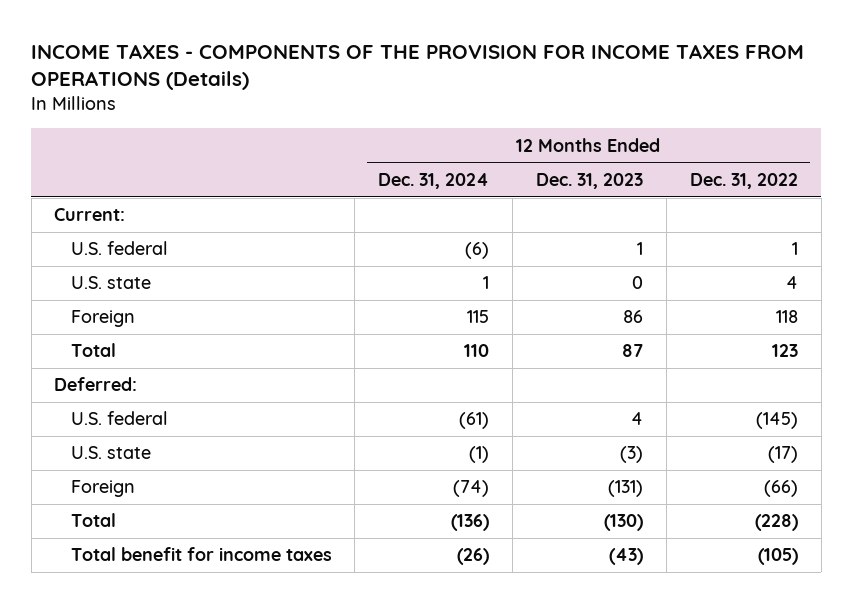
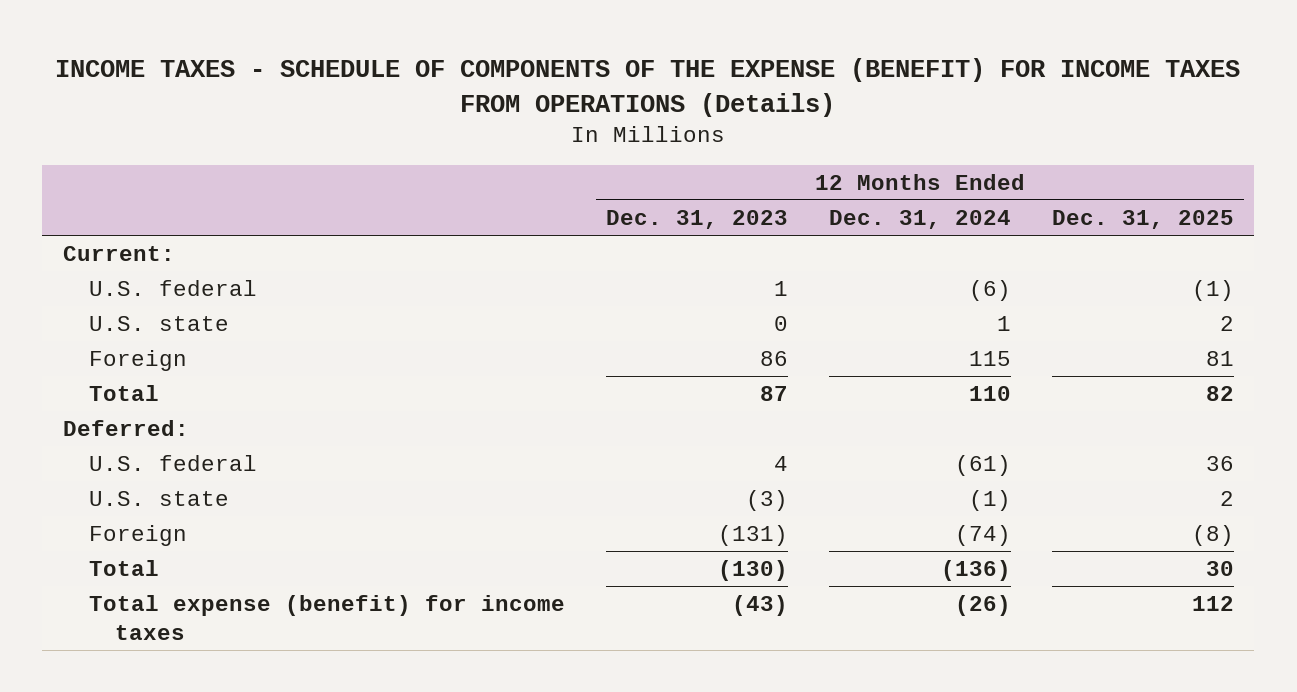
[31,43,805,91] INCOME TAXES - COMPONENTS OF THE PROVISION FOR INCOME TAXES FROM OPERATIONS (Details) -> [55,58,1241,117] INCOME TAXES - SCHEDULE OF COMPONENTS OF THE EXPENSE (BENEFIT) FOR INCOME TAXES FROM OPERATIONS (Details)
[689,172,798,189] Dec. 31, 2022 -> none
none -> [1051,209,1234,229] Dec. 31, 2025
[70,547,332,562] Total benefit for income taxes -> [88,595,565,640] Total expense (benefit) for income taxes

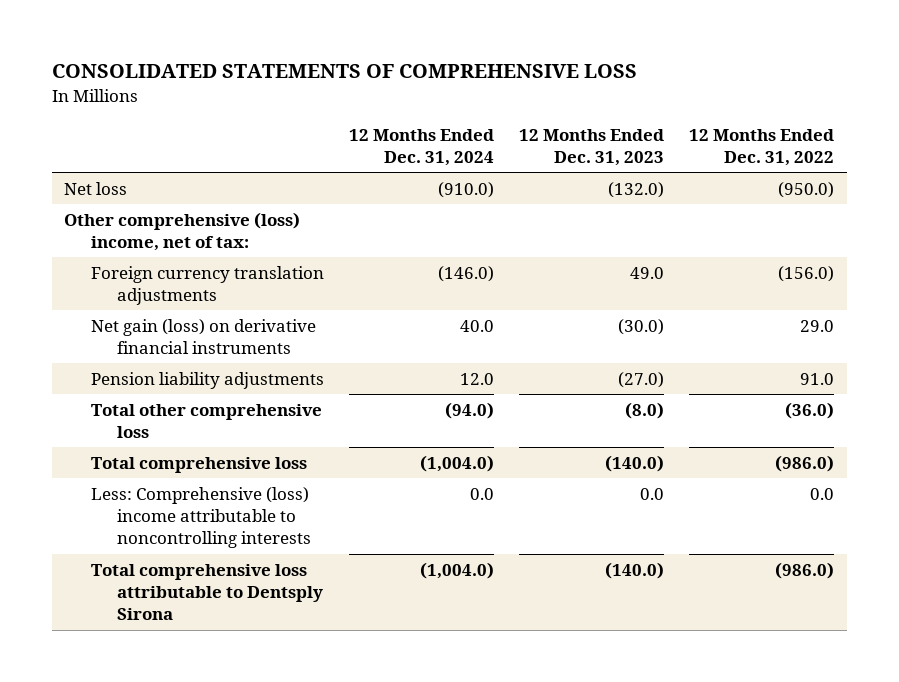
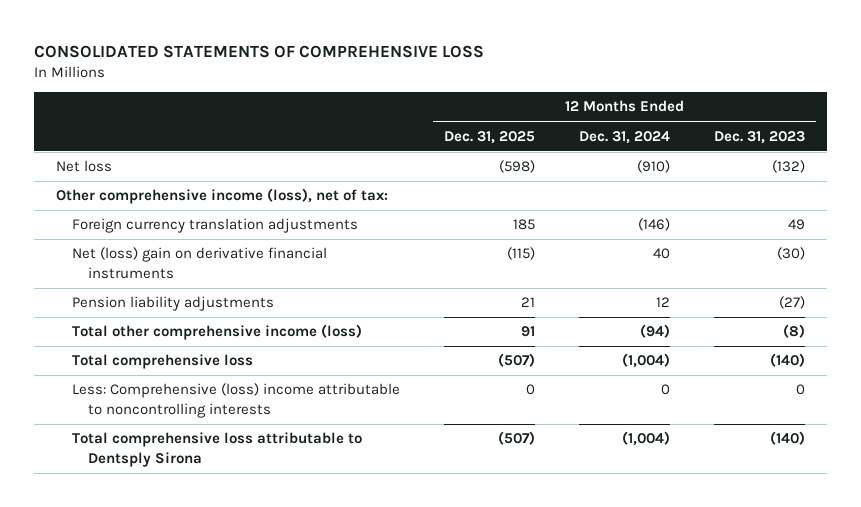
[689,128,835,166] 12 Months Ended Dec. 31, 2022 -> none
none -> [444,130,536,144] Dec. 31, 2025
[437,181,494,198] (910.0) -> [637,160,671,174] (910)
[608,181,665,198] (132.0) -> [772,160,806,174] (132)
[64,211,301,252] Other comprehensive (loss) income, net of tax: -> [55,188,388,205] Other comprehensive income (loss), net of tax:
[437,265,494,282] (146.0) -> [638,218,671,232] (146)
[630,266,665,279] 49.0 -> [788,219,806,231] 49
[90,318,316,355] Net gain (loss) on derivative financial instruments -> [71,247,327,279] Net (loss) gain on derivative financial instruments
[459,319,494,332] 40.0 -> [653,248,671,260] 40
[618,318,665,335] (30.0) -> [777,247,806,261] (30)
[459,372,494,385] 12.0 -> [656,297,671,308] 12
[618,371,665,388] (27.0) -> [779,296,806,310] (27)
[90,403,322,439] Total other comprehensive loss -> [71,324,362,341] Total other comprehensive income (loss)
[444,401,494,419] (94.0) -> [640,324,671,339] (94)
[625,401,665,419] (8.0) -> [783,324,806,339] (8)
[419,454,494,472] (1,004.0) -> [622,353,671,369] (1,004)
[605,454,665,472] (140.0) -> [770,353,806,368] (140)
[469,487,494,500] 0.0 -> [661,384,671,396] 0
[640,487,665,500] 0.0 -> [796,384,806,396] 0
[419,561,494,579] (1,004.0) -> [622,431,671,447] (1,004)
[605,561,665,579] (140.0) -> [770,431,806,446] (140)

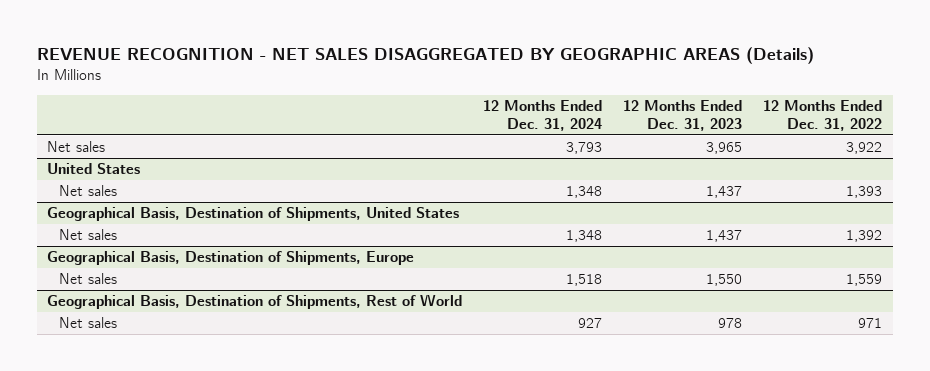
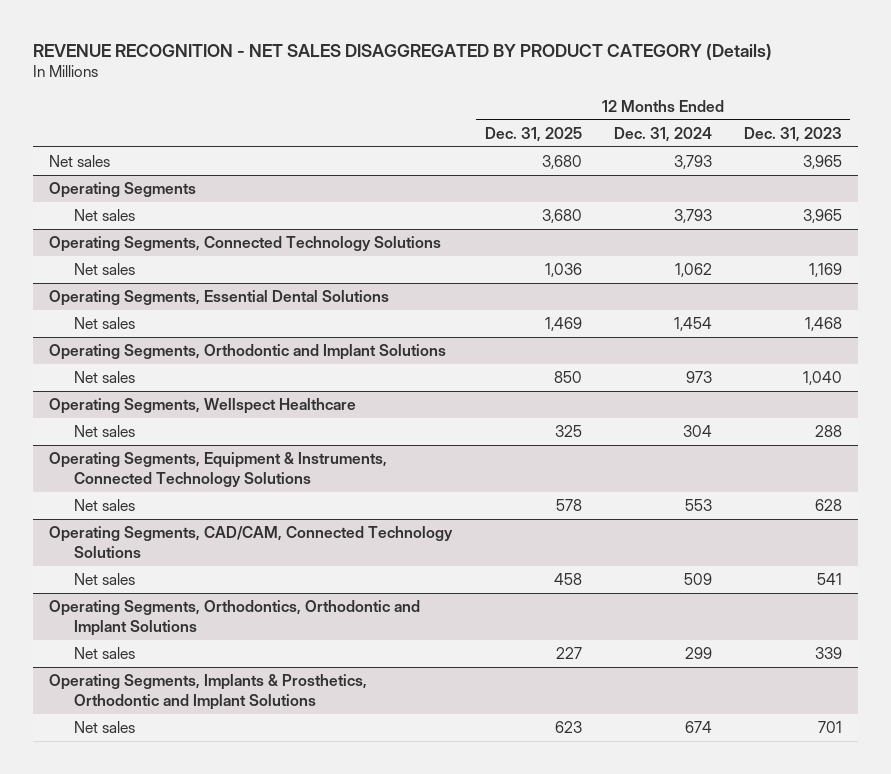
[36,47,814,65] REVENUE RECOGNITION - NET SALES DISAGGREGATED BY GEOGRAPHIC AREAS (Details) -> [33,43,773,60] REVENUE RECOGNITION - NET SALES DISAGGREGATED BY PRODUCT CATEGORY (Details)
[763,100,883,131] 12 Months Ended Dec. 31, 2022 -> none
none -> [484,126,582,142] Dec. 31, 2025
[47,163,141,175] United States -> none
[47,207,460,222] Geographical Basis, Destination of Shipments, United States -> none
[47,251,415,266] Geographical Basis, Destination of Shipments, Europe -> none
[47,294,463,310] Geographical Basis, Destination of Shipments, Rest of World -> none
none -> [49,182,197,199] Operating Segments
[566,186,603,199] 1,348 -> [673,209,712,224] 3,793
[706,186,743,199] 1,437 -> [803,209,843,224] 3,965
none -> [49,236,442,253] Operating Segments, Connected Technology Solutions
[566,230,603,243] 1,348 -> [674,263,712,278] 1,062
[706,230,743,243] 1,437 -> [809,263,843,278] 1,169
none -> [49,290,390,307] Operating Segments, Essential Dental Solutions
[566,274,603,287] 1,518 -> [673,317,712,332] 1,454
[706,274,743,287] 1,550 -> [805,317,843,332] 1,468
none -> [49,344,447,361] Operating Segments, Orthodontic and Implant Solutions
[578,318,603,329] 927 -> [685,371,712,384] 973
[718,318,743,329] 978 -> [803,371,843,386] 1,040
none -> [49,398,357,415] Operating Segments, Wellspect Healthcare
none -> [73,425,135,438] Net sales
none -> [49,452,388,487] Operating Segments, Equipment & Instruments, Connected Technology Solutions
none -> [73,499,135,512] Net sales
none -> [49,526,454,558] Operating Segments, CAD/CAM, Connected Technology Solutions
none -> [73,573,135,586] Net sales
none -> [49,600,421,636] Operating Segments, Orthodontics, Orthodontic and Implant Solutions
none -> [73,647,135,660] Net sales
none -> [49,674,368,710] Operating Segments, Implants & Prosthetics, Orthodontic and Implant Solutions
none -> [73,721,135,734] Net sales

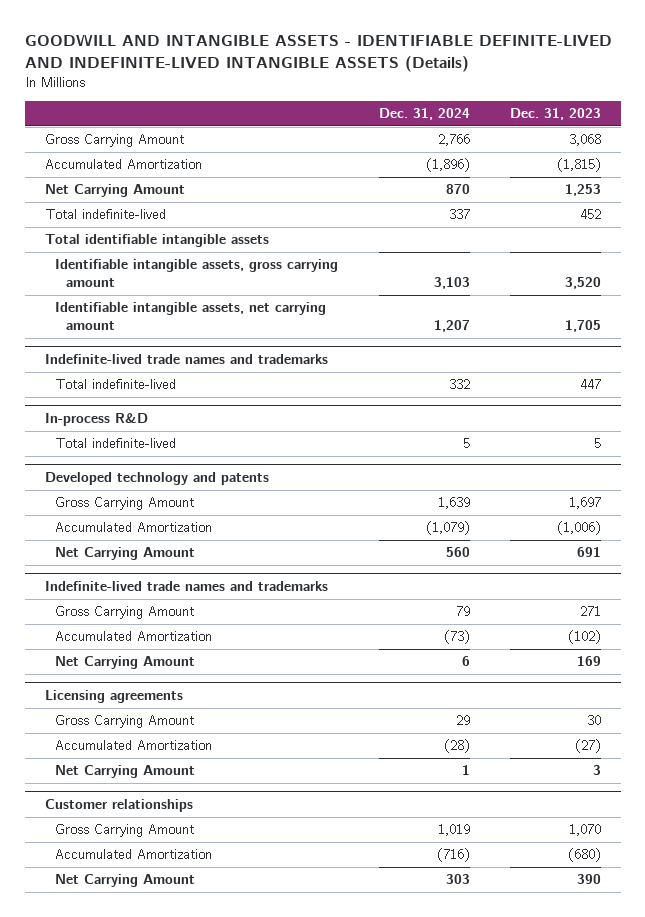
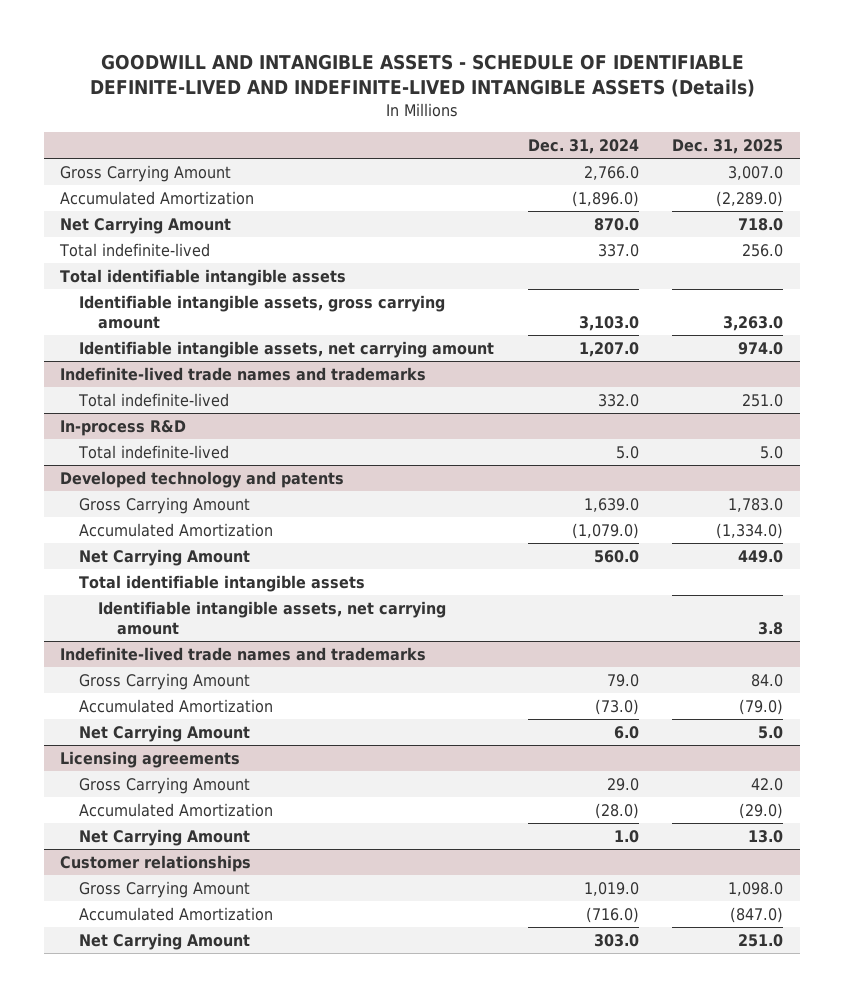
[24,34,612,72] GOODWILL AND INTANGIBLE ASSETS - IDENTIFIABLE DEFINITE-LIVED AND INDEFINITE-LIVED INTANGIBLE ASSETS (Details) -> [89,53,755,97] GOODWILL AND INTANGIBLE ASSETS - SCHEDULE OF IDENTIFIABLE DEFINITE-LIVED AND INDEFINITE-LIVED INTANGIBLE ASSETS (Details)
[509,108,601,121] Dec. 31, 2023 -> none
none -> [672,138,784,154] Dec. 31, 2025
[437,134,470,147] 2,766 -> [583,166,639,181] 2,766.0
[425,158,470,173] (1,896) -> [571,191,639,208] (1,896.0)
[445,184,470,195] 870 -> [593,218,639,232] 870.0
[448,209,470,220] 337 -> [597,244,639,258] 337.0
[433,277,470,290] 3,103 -> [578,315,639,331] 3,103.0
[433,320,470,333] 1,207 -> [578,342,639,358] 1,207.0
[448,379,470,390] 332 -> [597,394,639,408] 332.0
[462,438,470,449] 5 -> [615,446,639,460] 5.0
[437,497,470,510] 1,639 -> [583,498,639,513] 1,639.0
[425,521,470,536] (1,079) -> [571,523,639,540] (1,079.0)
[445,547,470,558] 560 -> [593,550,639,564] 560.0
none -> [79,575,366,593] Total identifiable intangible assets
none -> [98,601,447,635] Identifiable intangible assets, net carrying amount
[455,606,470,617] 79 -> [606,674,639,688] 79.0
[443,630,470,645] (73) -> [594,699,639,716] (73.0)
[461,656,470,667] 6 -> [613,726,639,740] 6.0
[455,715,470,726] 29 -> [606,778,639,792] 29.0
[443,739,470,754] (28) -> [594,803,639,820] (28.0)
[461,765,470,776] 1 -> [613,830,639,844] 1.0
[437,824,470,837] 1,019 -> [583,882,639,897] 1,019.0
[436,848,470,863] (716) -> [585,907,639,924] (716.0)
[445,874,470,885] 303 -> [593,934,639,948] 303.0

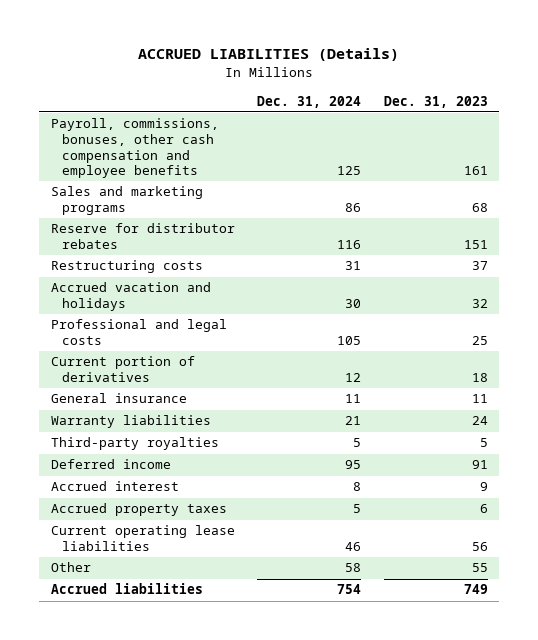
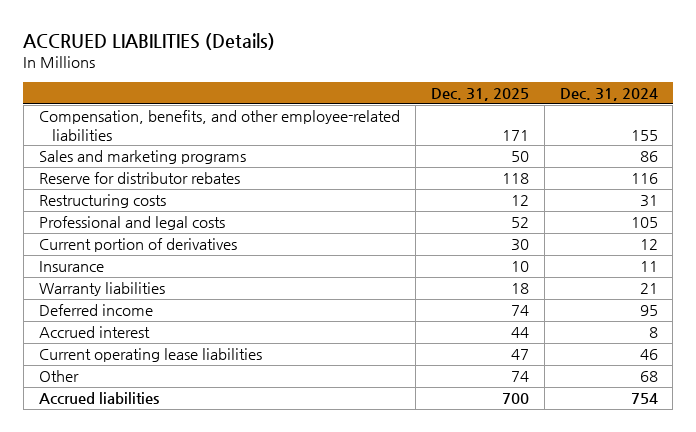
[383,95,488,108] Dec. 31, 2023 -> none
none -> [430,88,529,102] Dec. 31, 2025
[50,118,219,179] Payroll, commissions, bonuses, other cash compensation and employee benefits -> [38,110,400,141] Compensation, benefits, and other employee-related liabilities
[337,166,362,176] 125 -> [630,129,658,141] 155
[50,282,211,312] Accrued vacation and holidays -> none
[50,393,187,404] General insurance -> [38,261,104,273] Insurance
[50,437,219,451] Third-party royalties -> none
[50,503,227,517] Accrued property taxes -> none
[345,563,362,573] 58 -> [639,371,658,383] 68

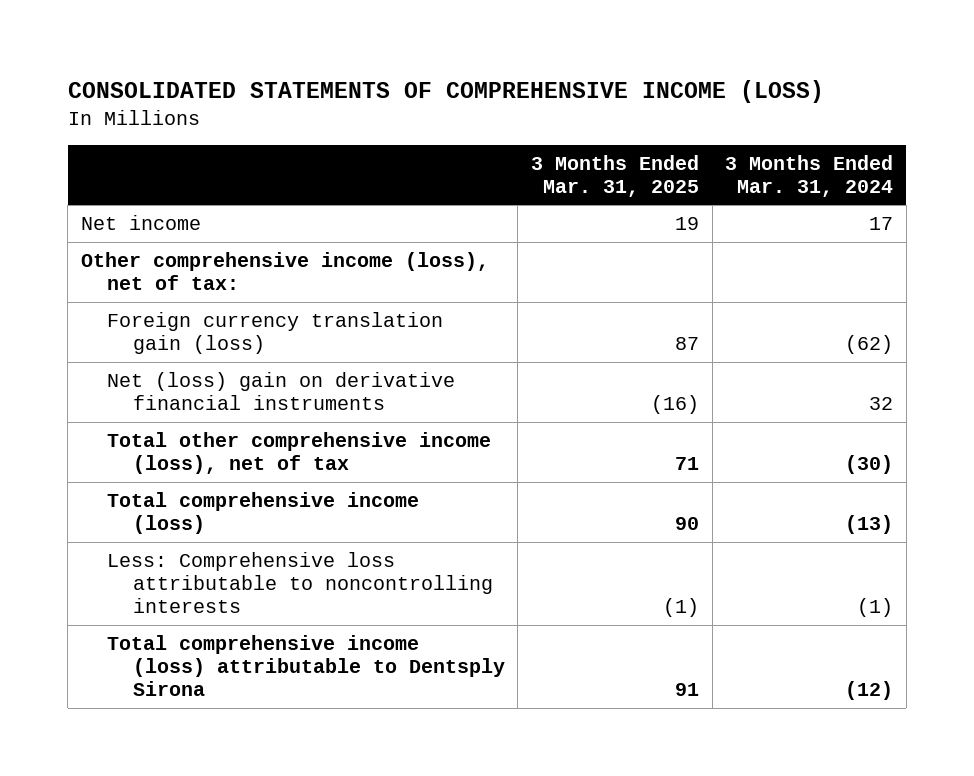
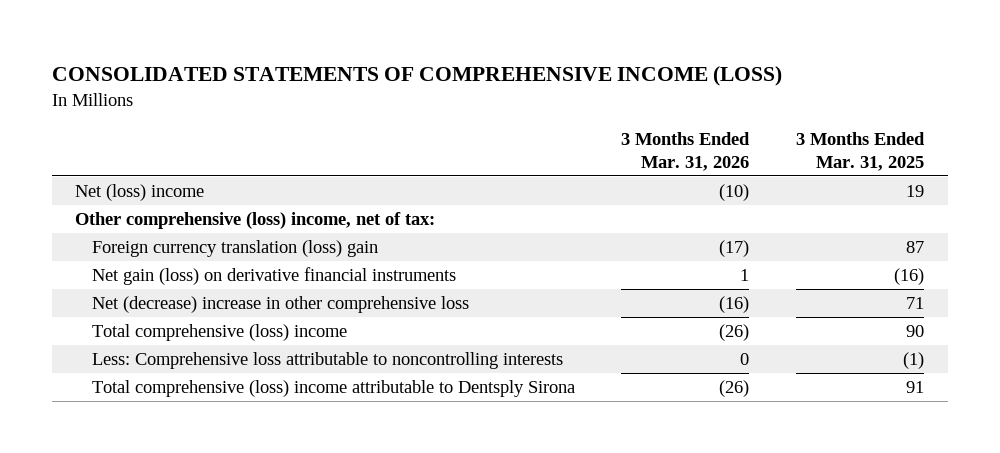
[725,154,894,197] 3 Months Ended Mar. 31, 2024 -> none
none -> [621,131,751,172] 3 Months Ended Mar. 31, 2026
[80,214,201,230] Net income -> [75,184,205,202] Net (loss) income
[80,251,489,290] Other comprehensive income (loss), net of tax: -> [75,212,436,230] Other comprehensive (loss) income, net of tax:
[106,311,443,354] Foreign currency translation gain (loss) -> [91,240,378,258] Foreign currency translation (loss) gain
[106,371,455,410] Net (loss) gain on derivative financial instruments -> [91,267,456,286] Net gain (loss) on derivative financial instruments
[106,431,491,474] Total other comprehensive income (loss), net of tax -> [91,296,469,314] Net (decrease) increase in other comprehensive loss
[106,491,419,534] Total comprehensive income (loss) -> [91,324,347,342] Total comprehensive (loss) income
[106,634,505,696] Total comprehensive income (loss) attributable to Dentsply Sirona -> [91,380,575,398] Total comprehensive (loss) income attributable to Dentsply Sirona

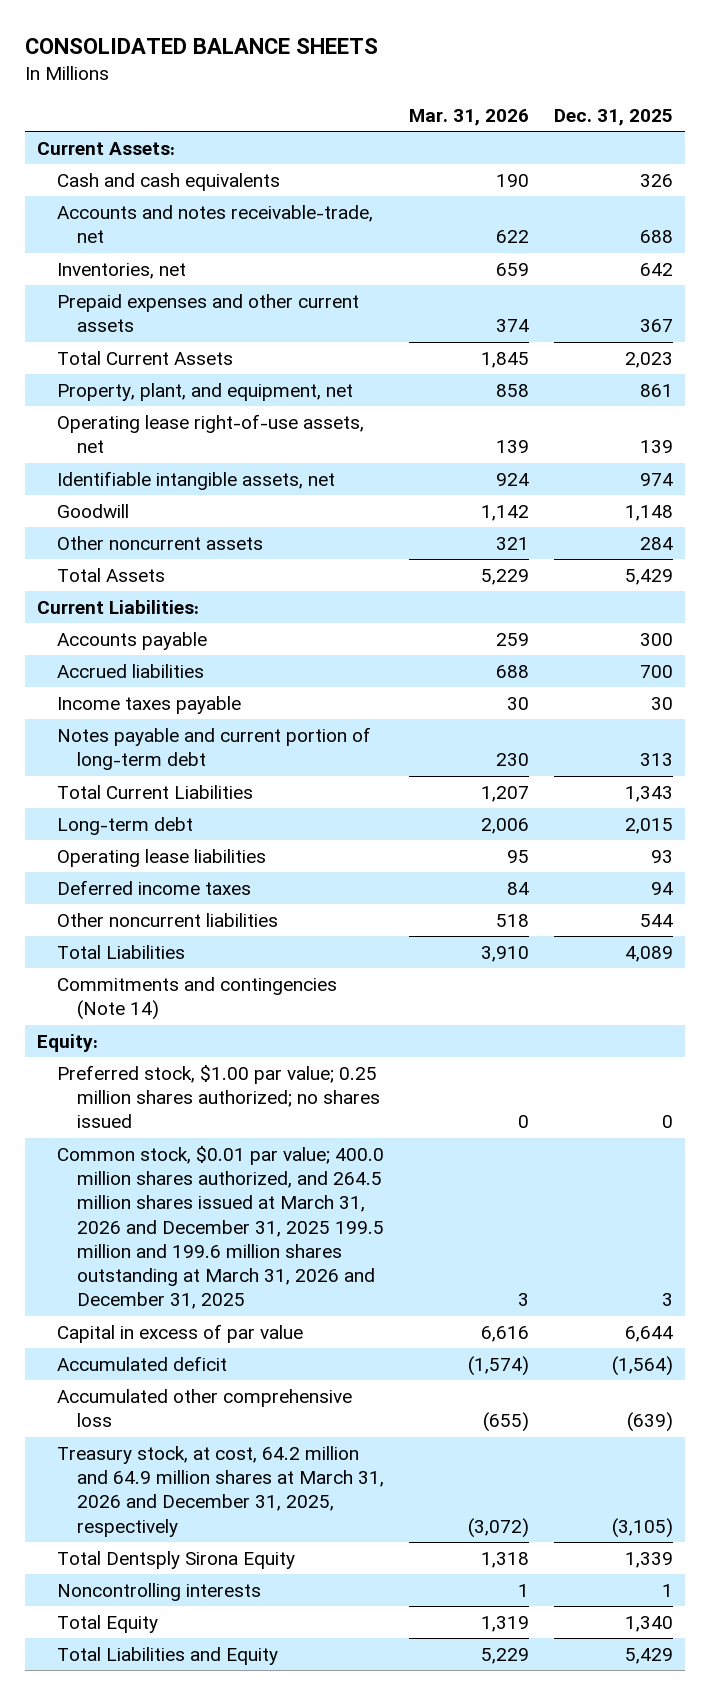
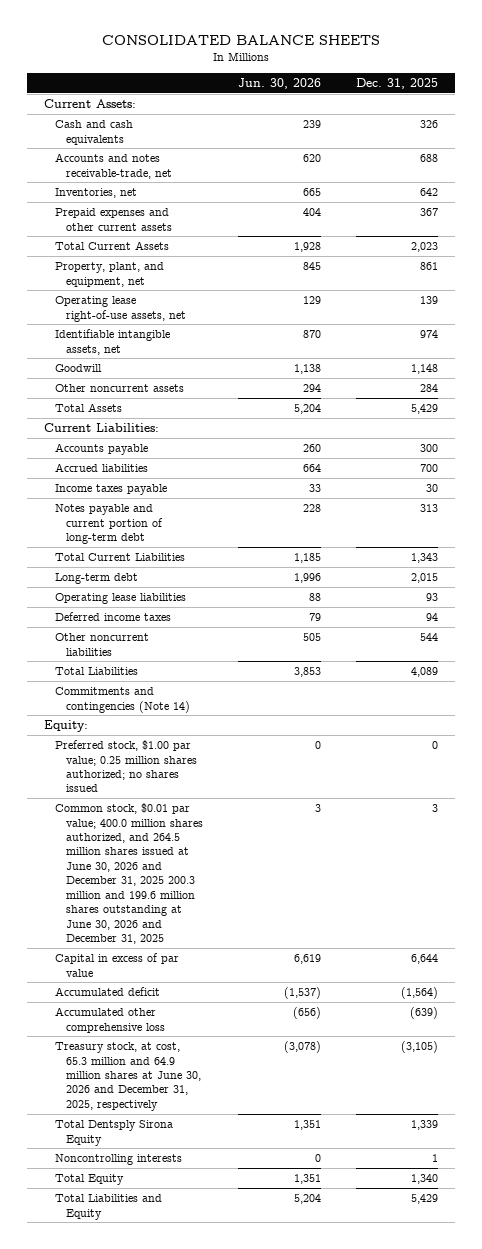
[409,108,530,126] Mar. 31, 2026 -> none
none -> [237,77,321,89] Jun. 30, 2026
[57,1145,385,1310] Common stock, $0.01 par value; 400.0 million shares authorized, and 264.5 million shares issued at March 31, 2026 and December 31, 2025 199.5 million and 199.6 million shares outstanding at March 31, 2026 and December 31, 2025 -> [55,803,204,945] Common stock, $0.01 par value; 400.0 million shares authorized, and 264.5 million shares issued at June 30, 2026 and December 31, 2025 200.3 million and 199.6 million shares outstanding at June 30, 2026 and December 31, 2025
[57,1445,385,1537] Treasury stock, at cost, 64.2 million and 64.9 million shares at March 31, 2026 and December 31, 2025, respectively -> [55,1042,202,1111] Treasury stock, at cost, 65.3 million and 64.9 million shares at June 30, 2026 and December 31, 2025, respectively

